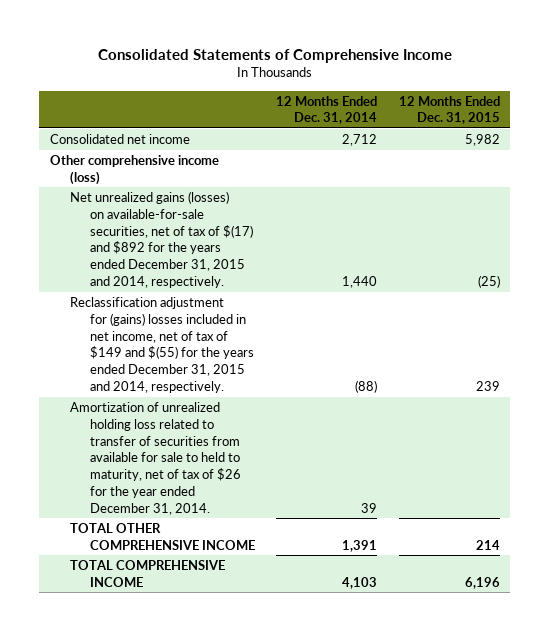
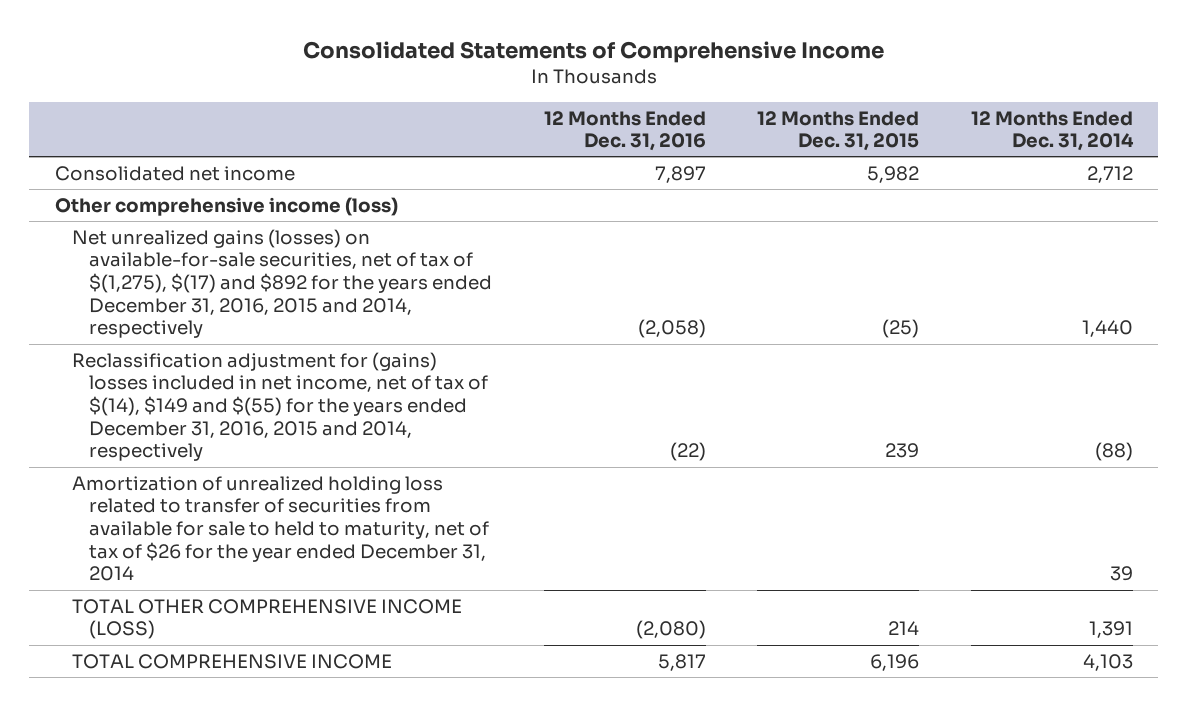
none -> [543,110,706,152] 12 Months Ended Dec. 31, 2016
[69,191,253,288] Net unrealized gains (losses) on available-for-sale securities, net of tax of $(17) and $892 for the years ended December 31, 2015 and 2014, respectively. -> [72,228,493,339] Net unrealized gains (losses) on available-for-sale securities, net of tax of $(1,275), $(17) and $892 for the years ended December 31, 2016, 2015 and 2014, respectively
[69,297,254,393] Reclassification adjustment for (gains) losses included in net income, net of tax of $149 and $(55) for the years ended December 31, 2015 and 2014, respectively. -> [72,351,489,462] Reclassification adjustment for (gains) losses included in net income, net of tax of $(14), $149 and $(55) for the years ended December 31, 2016, 2015 and 2014, respectively
[69,402,241,515] Amortization of unrealized holding loss related to transfer of securities from available for sale to held to maturity, net of tax of $26 for the year ended December 31, 2014. -> [72,475,490,582] Amortization of unrealized holding loss related to transfer of securities from available for sale to held to maturity, net of tax of $26 for the year ended December 31, 2014
[69,523,255,550] TOTAL OTHER COMPREHENSIVE INCOME -> [72,598,463,640] TOTAL OTHER COMPREHENSIVE INCOME (LOSS)

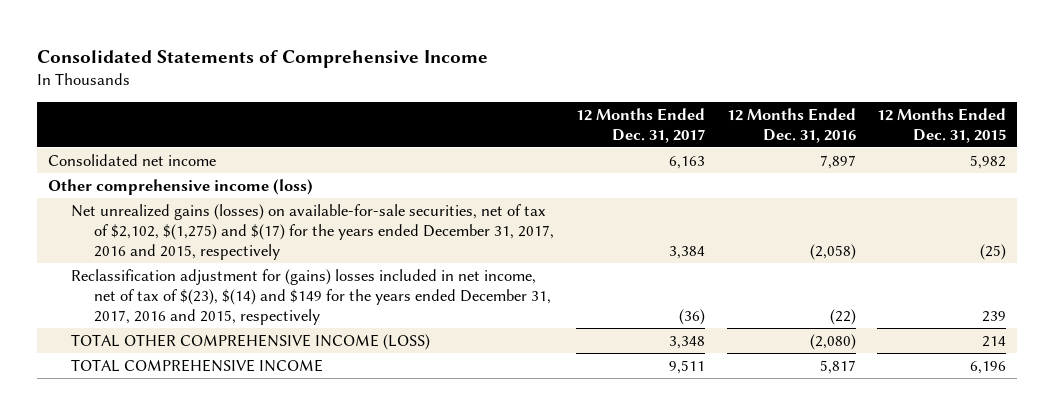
[970,110,1134,152] 12 Months Ended Dec. 31, 2014 -> none
none -> [575,107,705,143] 12 Months Ended Dec. 31, 2017
[72,475,490,582] Amortization of unrealized holding loss related to transfer of securities from available for sale to held to maturity, net of tax of $26 for the year ended December 31, 2014 -> none
[72,228,493,339] Net unrealized gains (losses) on available-for-sale securities, net of tax of $(1,275), $(17) and $892 for the years ended December 31, 2016, 2015 and 2014, respectively -> [71,203,555,260] Net unrealized gains (losses) on available-for-sale securities, net of tax of $2,102, $(1,275) and $(17) for the years ended December 31, 2017, 2016 and 2015, respectively
[72,351,489,462] Reclassification adjustment for (gains) losses included in net income, net of tax of $(14), $149 and $(55) for the years ended December 31, 2016, 2015 and 2014, respectively -> [71,268,552,325] Reclassification adjustment for (gains) losses included in net income, net of tax of $(23), $(14) and $149 for the years ended December 31, 2017, 2016 and 2015, respectively

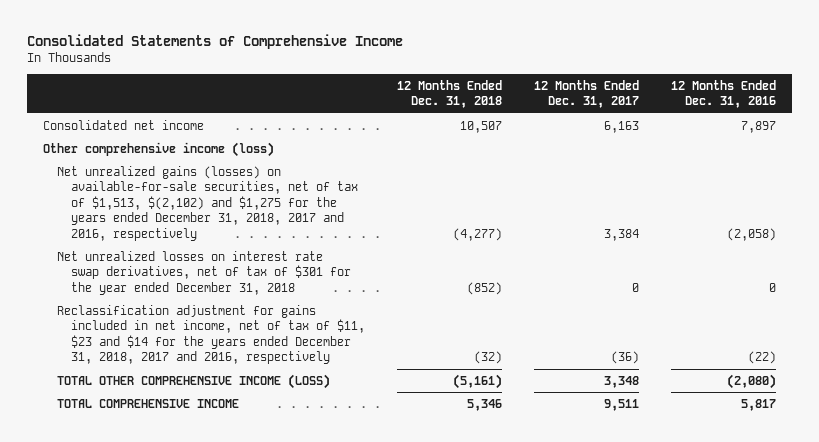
[877,107,1007,143] 12 Months Ended Dec. 31, 2015 -> none
none -> [397,79,503,109] 12 Months Ended Dec. 31, 2018
[71,203,555,260] Net unrealized gains (losses) on available-for-sale securities, net of tax of $2,102, $(1,275) and $(17) for the years ended December 31, 2017, 2016 and 2015, respectively -> [57,165,359,242] Net unrealized gains (losses) on available-for-sale securities, net of tax of $1,513, $(2,102) and $1,275 for the years ended December 31, 2018, 2017 and 2016, respectively
none -> [57,250,352,295] Net unrealized losses on interest rate swap derivatives, net of tax of $301 for the year ended December 31, 2018
[71,268,552,325] Reclassification adjustment for (gains) losses included in net income, net of tax of $(23), $(14) and $149 for the years ended December 31, 2017, 2016 and 2015, respectively -> [57,304,366,365] Reclassification adjustment for gains included in net income, net of tax of $11, $23 and $14 for the years ended December 31, 2018, 2017 and 2016, respectively

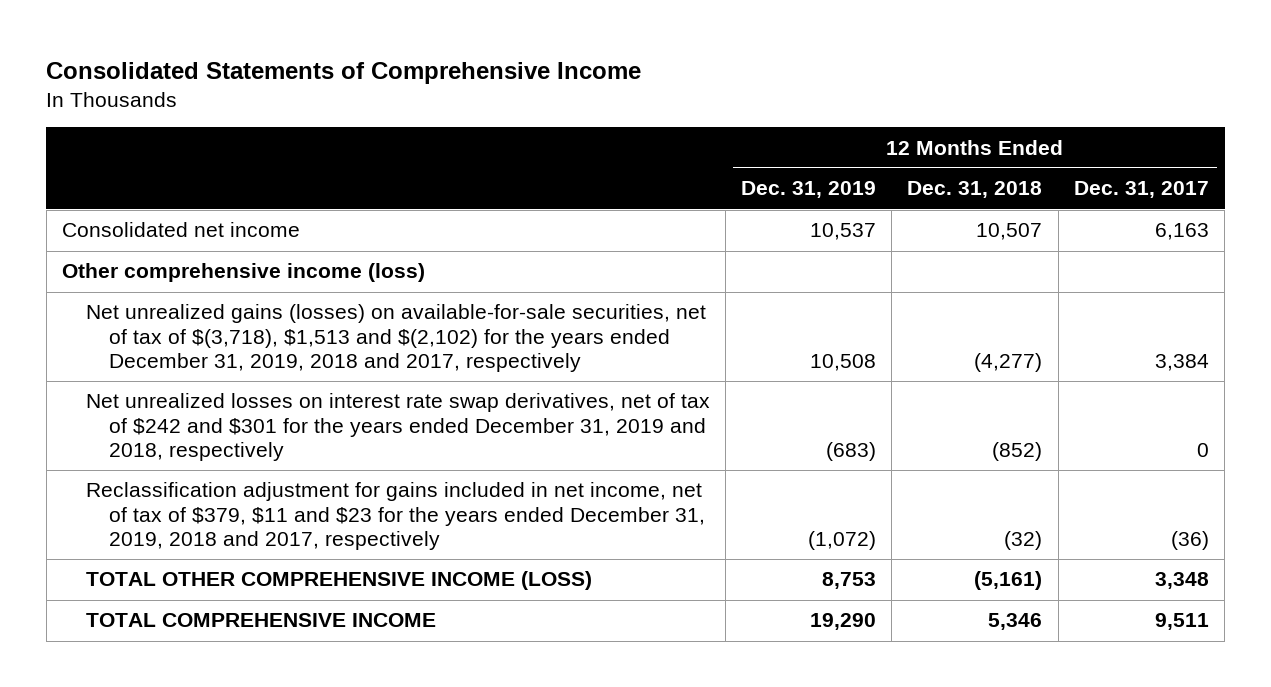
[671,79,777,109] 12 Months Ended Dec. 31, 2016 -> none
none -> [741,181,877,199] Dec. 31, 2019
[57,165,359,242] Net unrealized gains (losses) on available-for-sale securities, net of tax of $1,513, $(2,102) and $1,275 for the years ended December 31, 2018, 2017 and 2016, respectively -> [85,304,706,372] Net unrealized gains (losses) on available-for-sale securities, net of tax of $(3,718), $1,513 and $(2,102) for the years ended December 31, 2019, 2018 and 2017, respectively
[57,250,352,295] Net unrealized losses on interest rate swap derivatives, net of tax of $301 for the year ended December 31, 2018 -> [85,393,710,461] Net unrealized losses on interest rate swap derivatives, net of tax of $242 and $301 for the years ended December 31, 2019 and 2018, respectively
[57,304,366,365] Reclassification adjustment for gains included in net income, net of tax of $11, $23 and $14 for the years ended December 31, 2018, 2017 and 2016, respectively -> [85,482,706,550] Reclassification adjustment for gains included in net income, net of tax of $379, $11 and $23 for the years ended December 31, 2019, 2018 and 2017, respectively

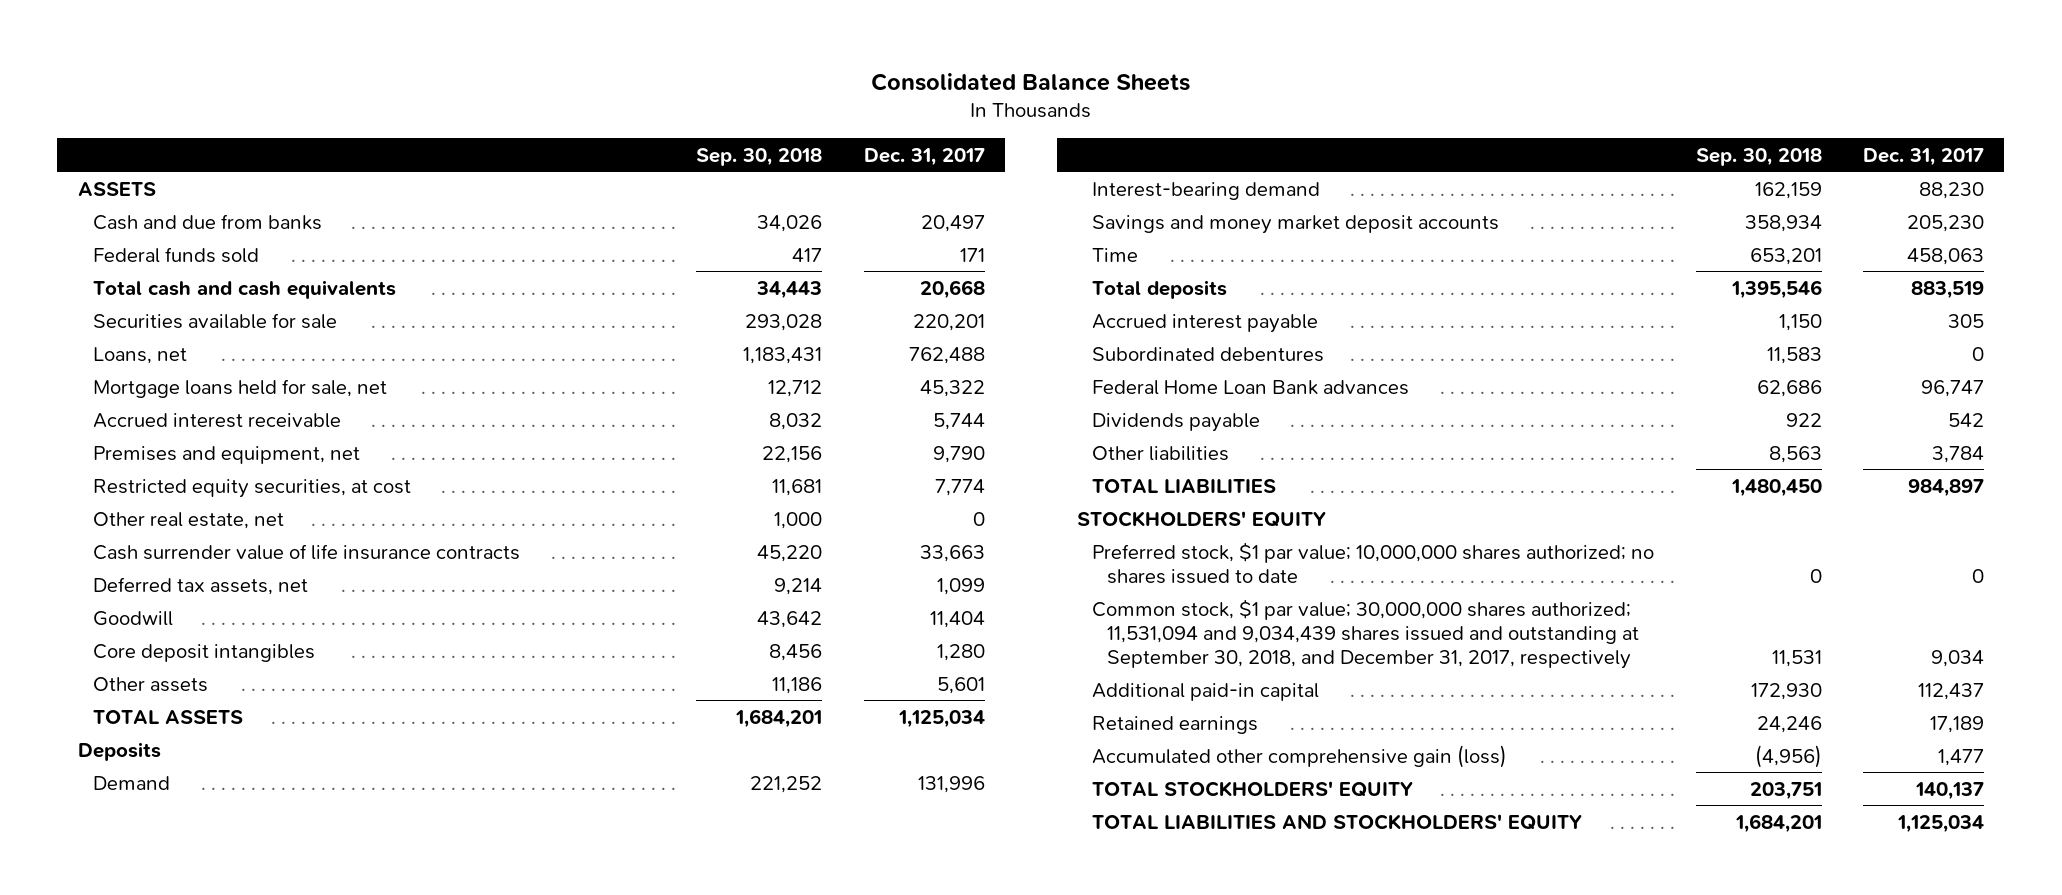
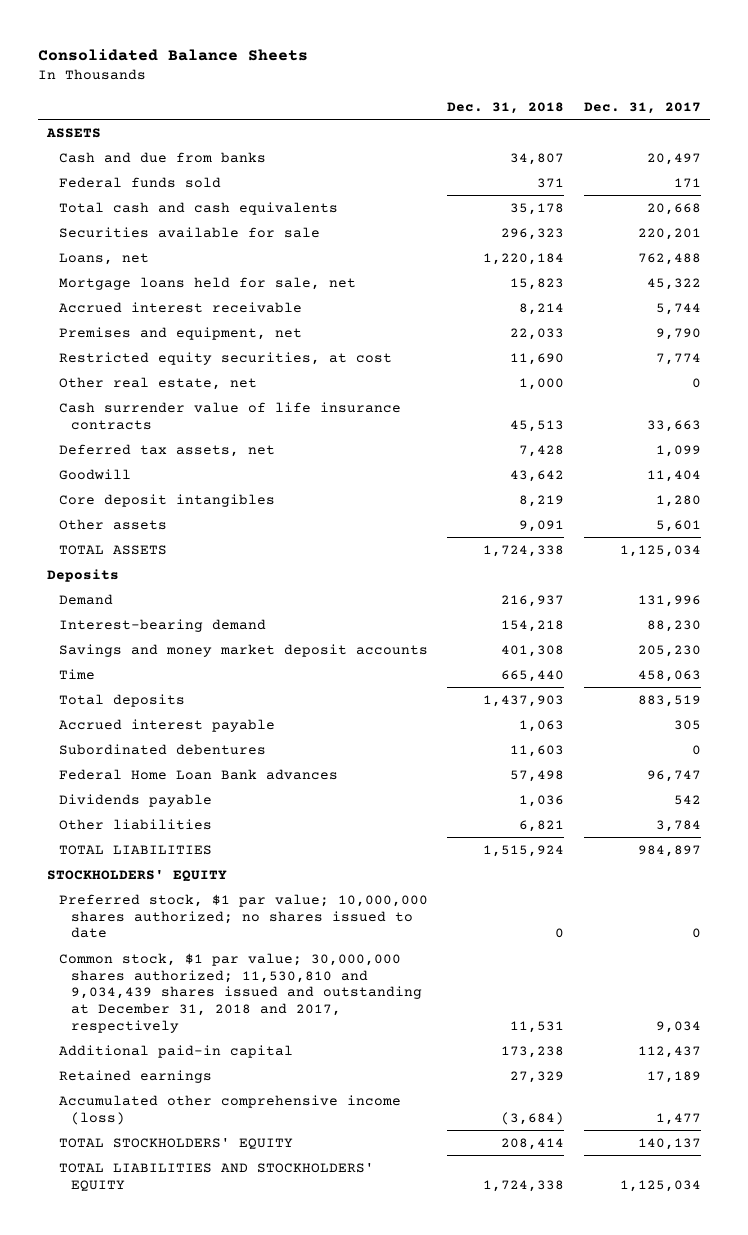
[696,147,823,166] Sep. 30, 2018 -> none
none -> [447,101,565,114] Dec. 31, 2018
[1092,598,1640,669] Common stock, $1 par value; 30,000,000 shares authorized; 11,531,094 and 9,034,439 shares issued and outstanding at September 30, 2018, and December 31, 2017, respectively -> [59,952,422,1033] Common stock, $1 par value; 30,000,000 shares authorized; 11,530,810 and 9,034,439 shares issued and outstanding at December 31, 2018 and 2017, respectively
[1092,744,1508,768] Accumulated other comprehensive gain (loss) -> [59,1094,402,1125] Accumulated other comprehensive income (loss)

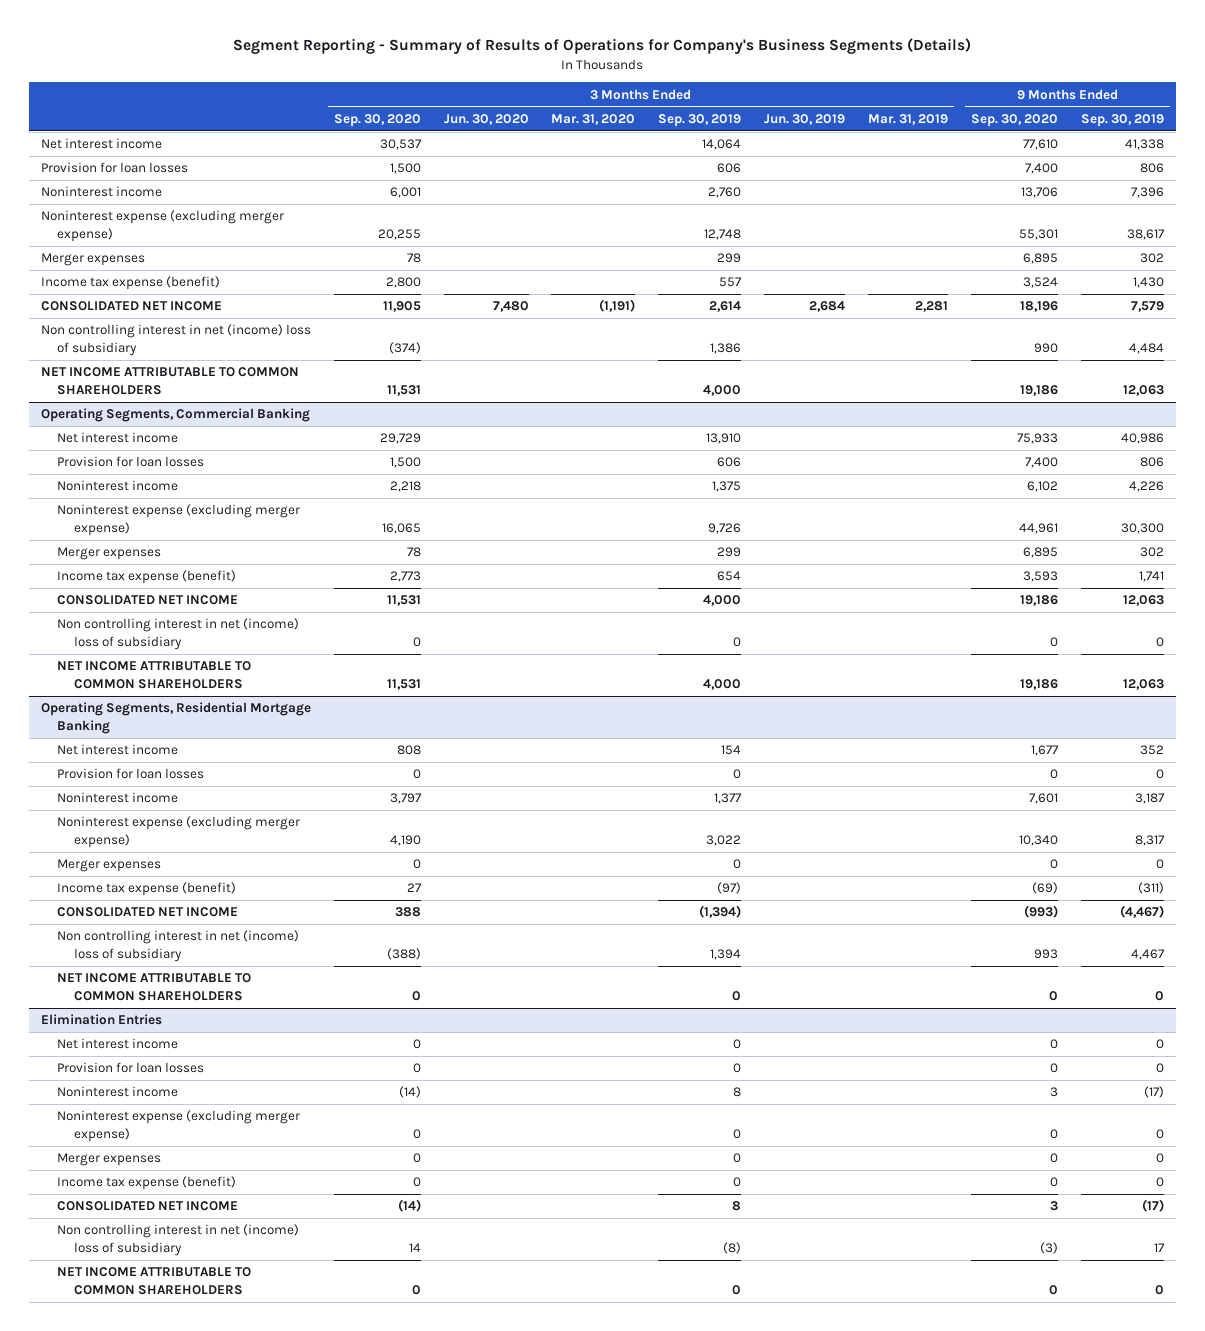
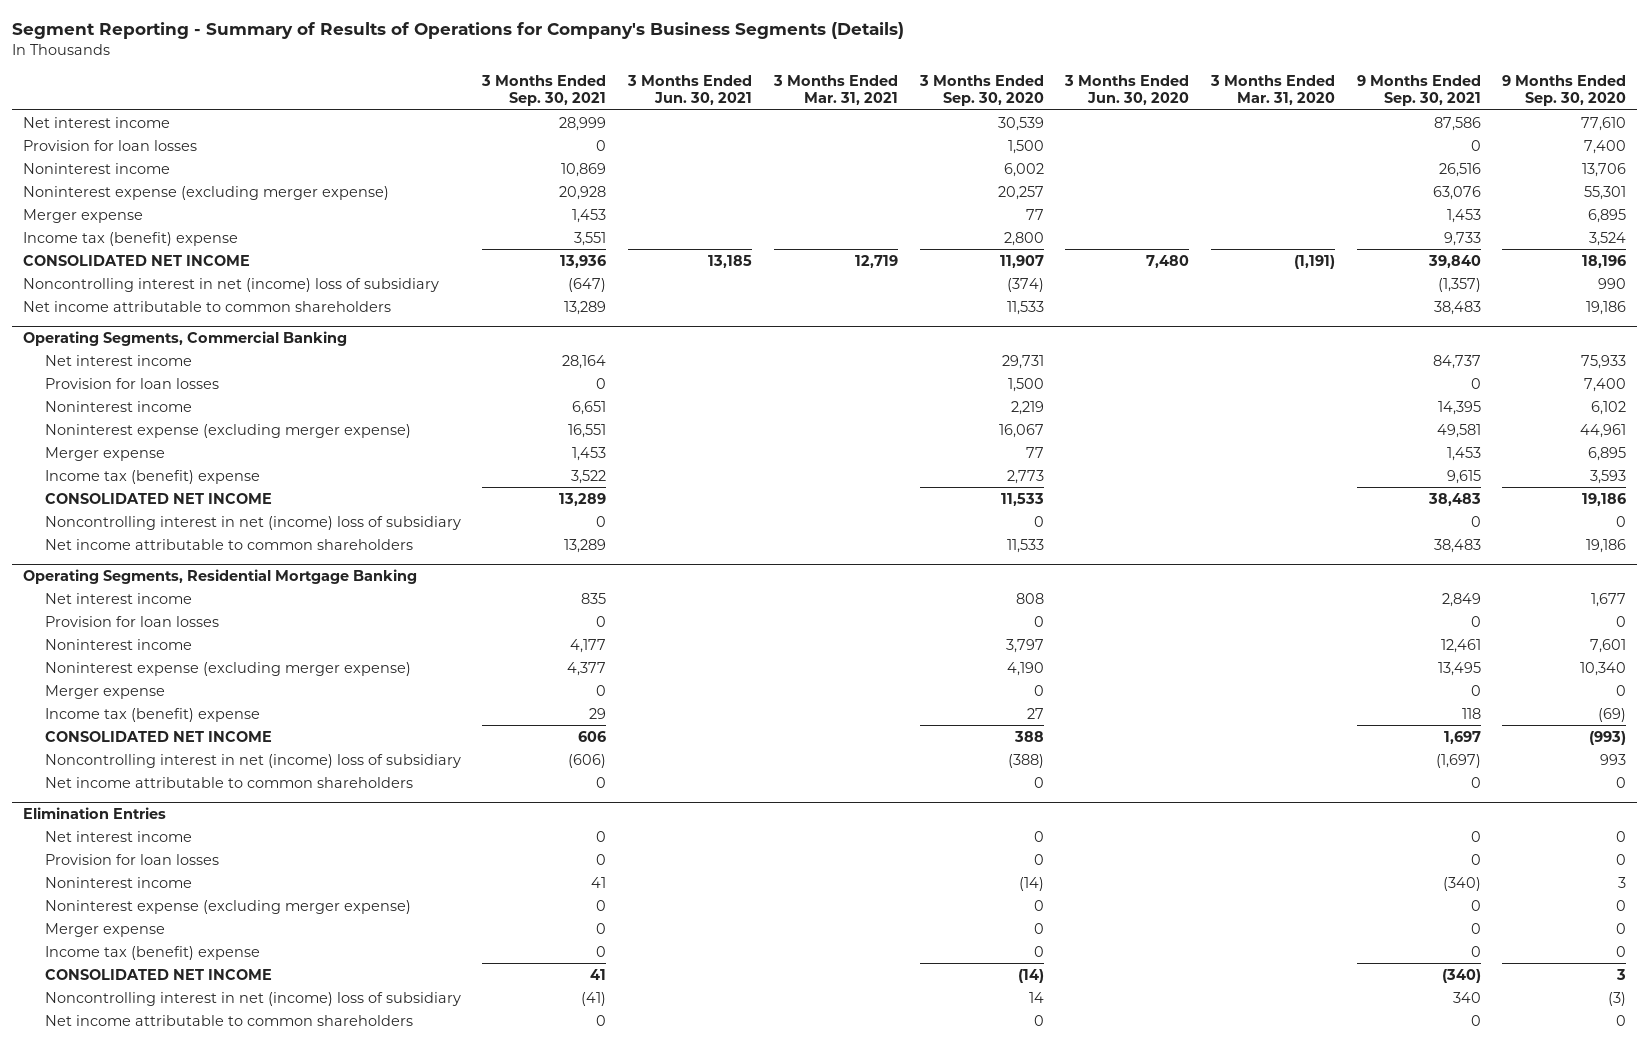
[658,113,742,127] Sep. 30, 2019 -> none
[764,113,846,125] Jun. 30, 2019 -> none
[868,113,949,125] Mar. 31, 2019 -> none
[1081,113,1165,127] Sep. 30, 2019 -> none
none -> [481,75,607,107] 3 Months Ended Sep. 30, 2021
none -> [627,75,753,106] 3 Months Ended Jun. 30, 2021
none -> [772,75,898,106] 3 Months Ended Mar. 31, 2021
none -> [1356,75,1481,107] 9 Months Ended Sep. 30, 2021
[379,139,422,151] 30,537 -> [997,116,1044,131] 30,539
[389,187,421,199] 6,001 -> [1003,162,1044,177] 6,002
[377,228,421,240] 20,255 -> [997,185,1044,200] 20,257
[40,253,145,267] Merger expenses -> [23,208,144,223] Merger expense
[406,253,421,264] 78 -> [1025,208,1044,220] 77
[40,276,220,291] Income tax expense (benefit) -> [23,231,239,246] Income tax (benefit) expense
[382,301,421,313] 11,905 -> [999,254,1044,268] 11,907
[40,324,311,356] Non controlling interest in net (income) loss of subsidiary -> [23,277,440,292] Noncontrolling interest in net (income) loss of subsidiary
[40,367,299,395] NET INCOME ATTRIBUTABLE TO COMMON SHAREHOLDERS -> [23,300,392,312] Net income attributable to common shareholders
[386,384,421,396] 11,531 -> [1006,300,1044,315] 11,533
[379,433,421,445] 29,729 -> [1001,354,1044,369] 29,731
[389,481,421,493] 2,218 -> [1010,400,1044,415] 2,219
[381,522,421,534] 16,065 -> [998,423,1044,438] 16,067
[57,547,162,561] Merger expenses -> [44,446,165,461] Merger expense
[406,547,421,558] 78 -> [1025,446,1044,458] 77
[57,570,237,585] Income tax expense (benefit) -> [44,469,260,484] Income tax (benefit) expense
[386,595,421,607] 11,531 -> [1000,492,1044,506] 11,533
[57,618,300,650] Non controlling interest in net (income) loss of subsidiary -> [44,515,461,530] Noncontrolling interest in net (income) loss of subsidiary
[57,661,252,689] NET INCOME ATTRIBUTABLE TO COMMON SHAREHOLDERS -> [44,538,413,550] Net income attributable to common shareholders
[386,678,421,690] 11,531 -> [1006,538,1044,553] 11,533
[57,859,162,873] Merger expenses -> [44,684,165,699] Merger expense
[57,882,237,897] Income tax expense (benefit) -> [44,707,260,722] Income tax (benefit) expense
[57,930,300,962] Non controlling interest in net (income) loss of subsidiary -> [44,753,461,768] Noncontrolling interest in net (income) loss of subsidiary
[57,973,252,1001] NET INCOME ATTRIBUTABLE TO COMMON SHAREHOLDERS -> [44,776,413,788] Net income attributable to common shareholders
[57,1153,162,1167] Merger expenses -> [44,922,165,937] Merger expense
[57,1176,237,1191] Income tax expense (benefit) -> [44,945,260,960] Income tax (benefit) expense
[57,1224,300,1256] Non controlling interest in net (income) loss of subsidiary -> [44,991,461,1006] Noncontrolling interest in net (income) loss of subsidiary
[57,1267,252,1295] NET INCOME ATTRIBUTABLE TO COMMON SHAREHOLDERS -> [44,1014,413,1026] Net income attributable to common shareholders

